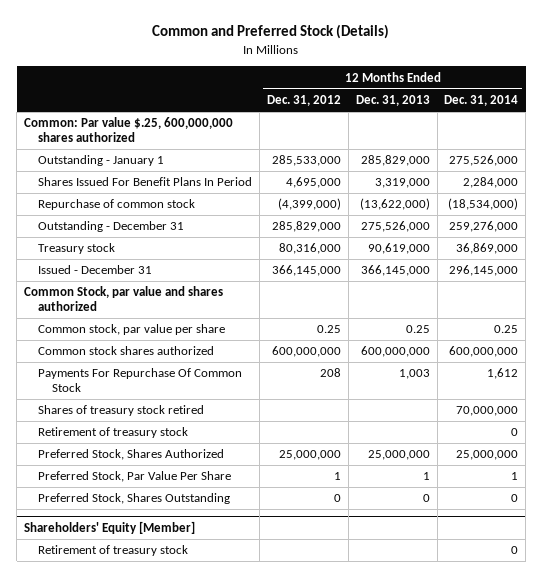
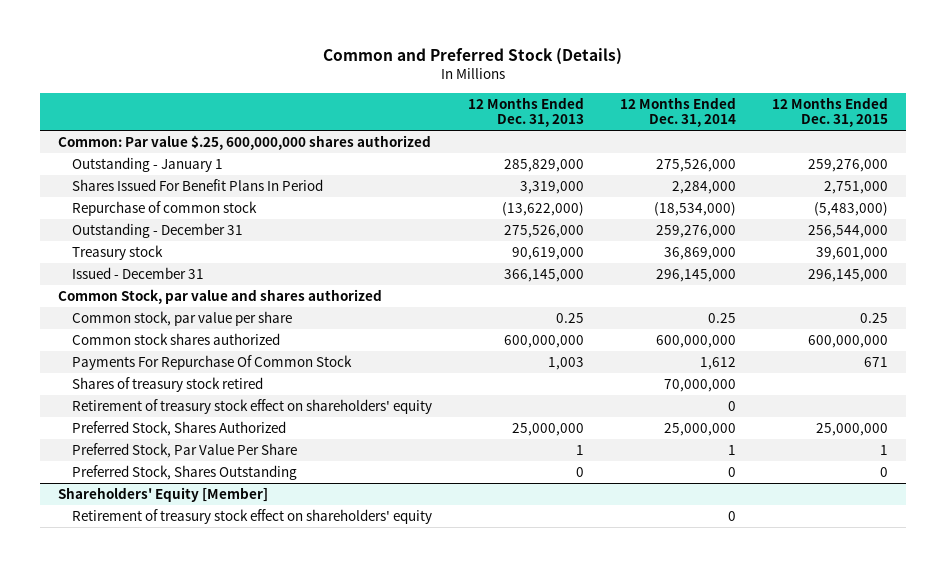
[266,95,341,107] Dec. 31, 2012 -> none
none -> [771,96,888,128] 12 Months Ended Dec. 31, 2015
[38,427,189,439] Retirement of treasury stock -> [72,398,433,414] Retirement of treasury stock effect on shareholders' equity
[38,545,189,557] Retirement of treasury stock -> [72,508,433,524] Retirement of treasury stock effect on shareholders' equity

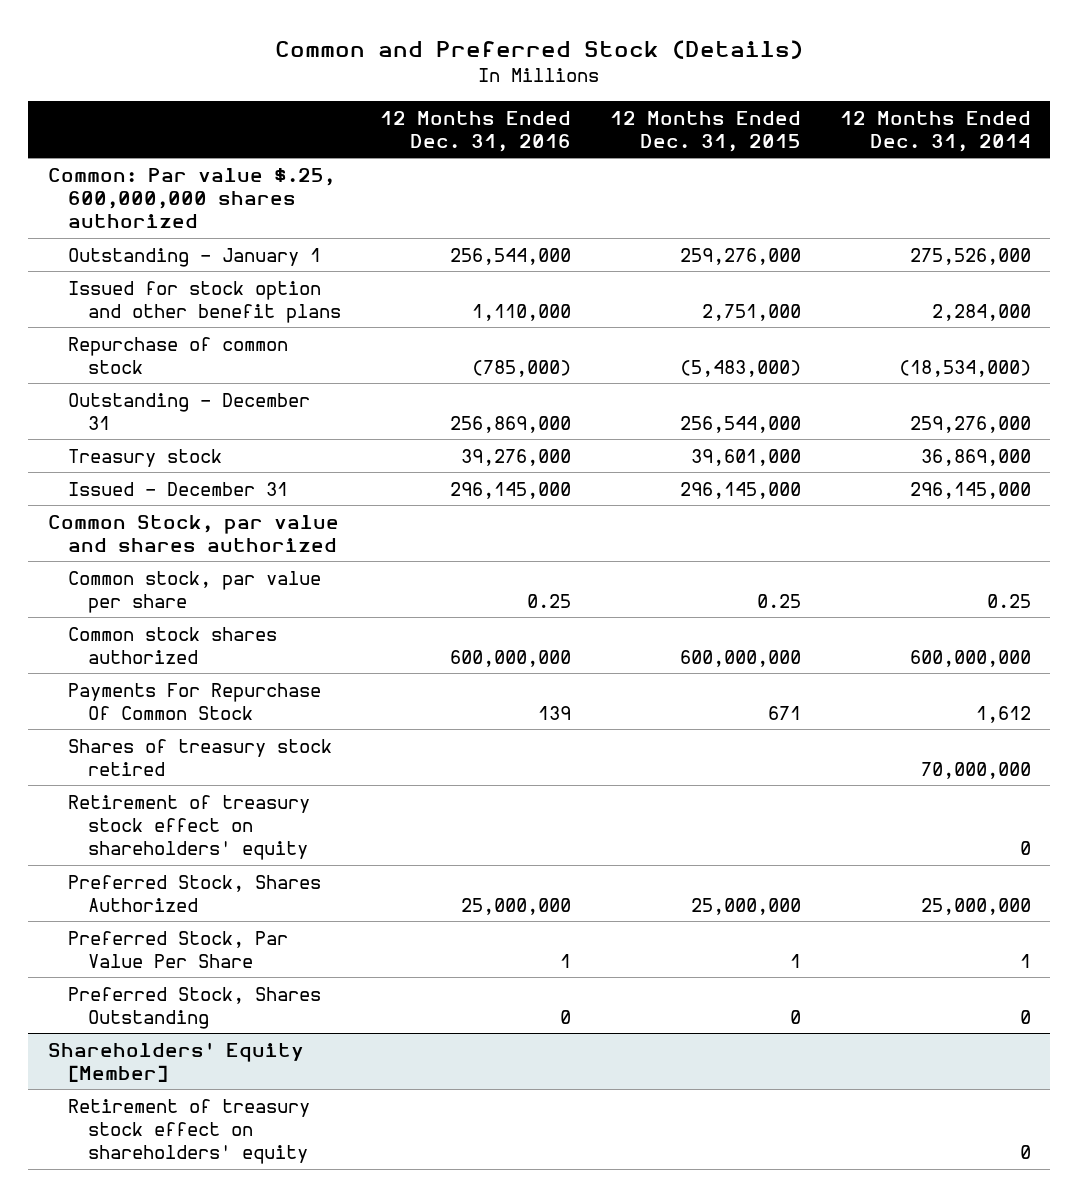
[467,96,584,128] 12 Months Ended Dec. 31, 2013 -> none
none -> [379,110,571,152] 12 Months Ended Dec. 31, 2016
[72,178,324,191] Shares Issued For Benefit Plans In Period -> [67,280,341,323] Issued for stock option and other benefit plans

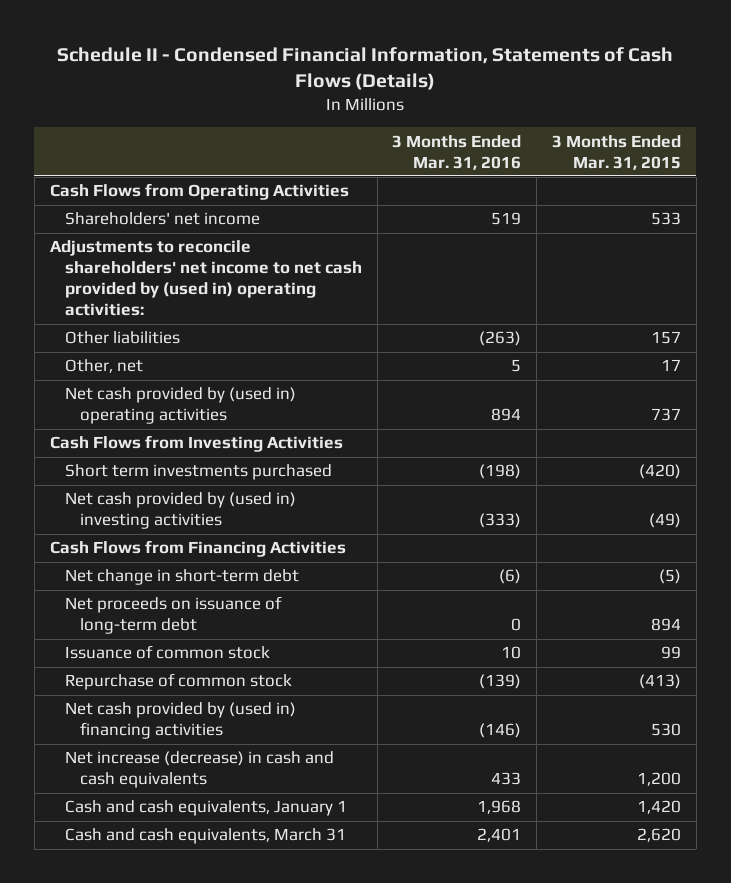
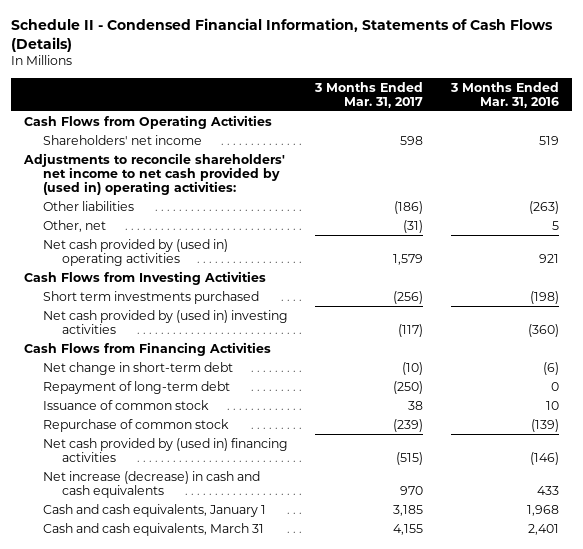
[552,134,682,170] 3 Months Ended Mar. 31, 2015 -> none
none -> [314,81,424,108] 3 Months Ended Mar. 31, 2017
[491,408,522,422] 894 -> [538,254,559,264] 921
[479,513,522,529] (333) -> [527,324,559,338] (360)
[64,596,282,635] Net proceeds on issuance of long-term debt -> none
none -> [43,380,231,394] Repayment of long-term debt

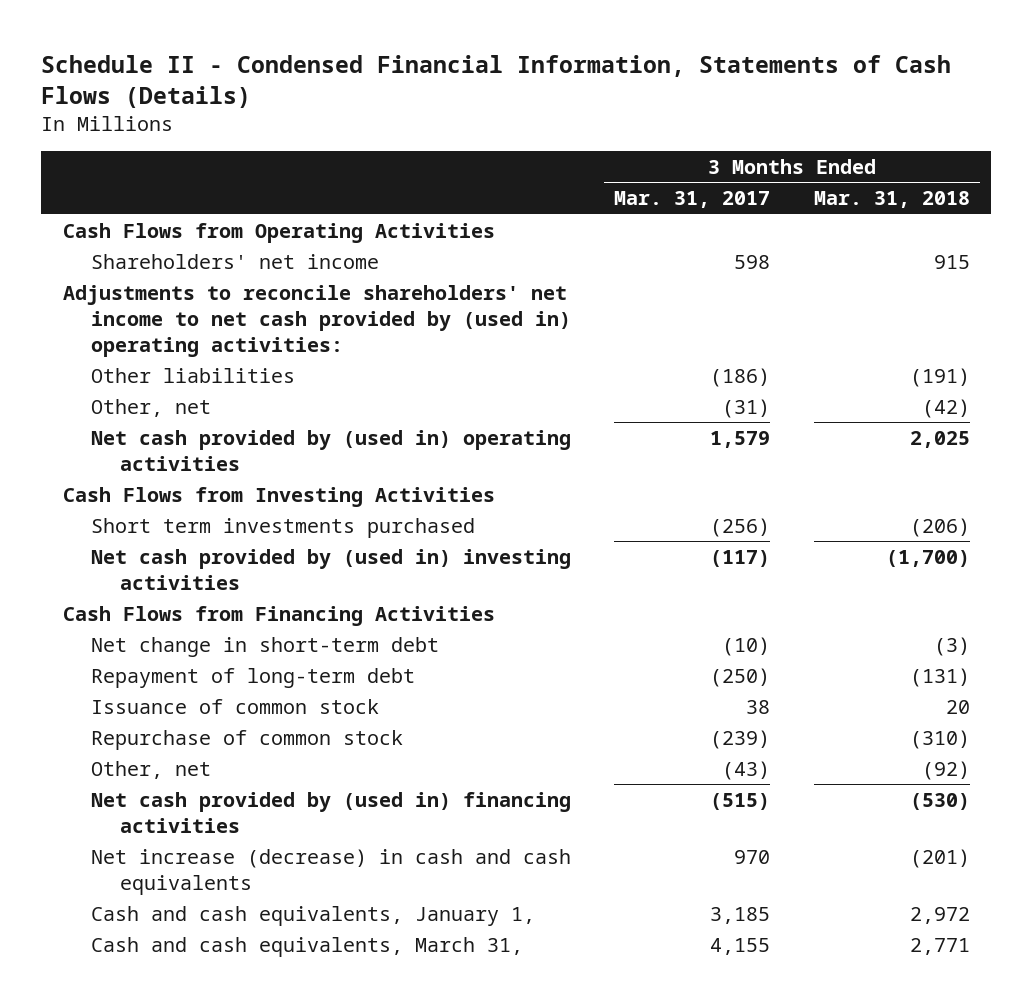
[449,81,559,108] 3 Months Ended Mar. 31, 2016 -> none
none -> [813,191,970,209] Mar. 31, 2018
none -> [91,760,212,779] Other, net
[43,503,267,517] Cash and cash equivalents, January 1 -> [91,905,536,926] Cash and cash equivalents, January 1,
[43,522,265,536] Cash and cash equivalents, March 31 -> [91,936,524,957] Cash and cash equivalents, March 31,

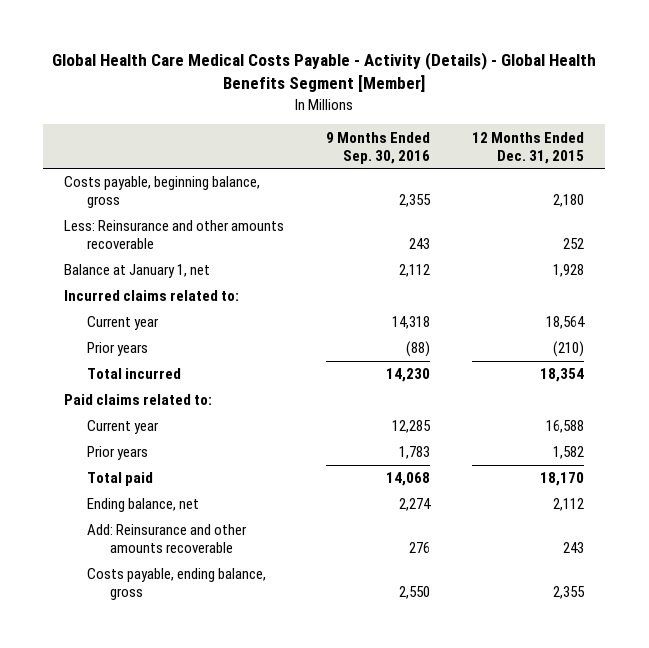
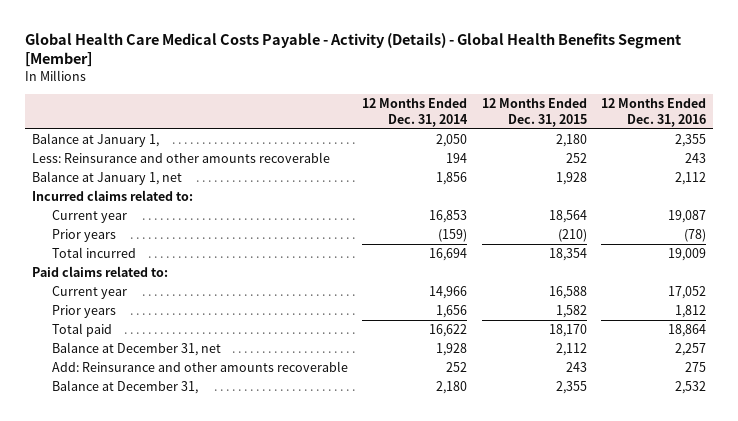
[326,131,431,164] 9 Months Ended Sep. 30, 2016 -> none
none -> [362,98,469,127] 12 Months Ended Dec. 31, 2014
none -> [601,98,707,127] 12 Months Ended Dec. 31, 2016
[64,176,261,209] Costs payable, beginning balance, gross -> [32,133,160,148] Balance at January 1,
[87,498,200,513] Ending balance, net -> [51,342,221,357] Balance at December 31, net
[87,568,267,601] Costs payable, ending balance, gross -> [51,380,198,395] Balance at December 31,

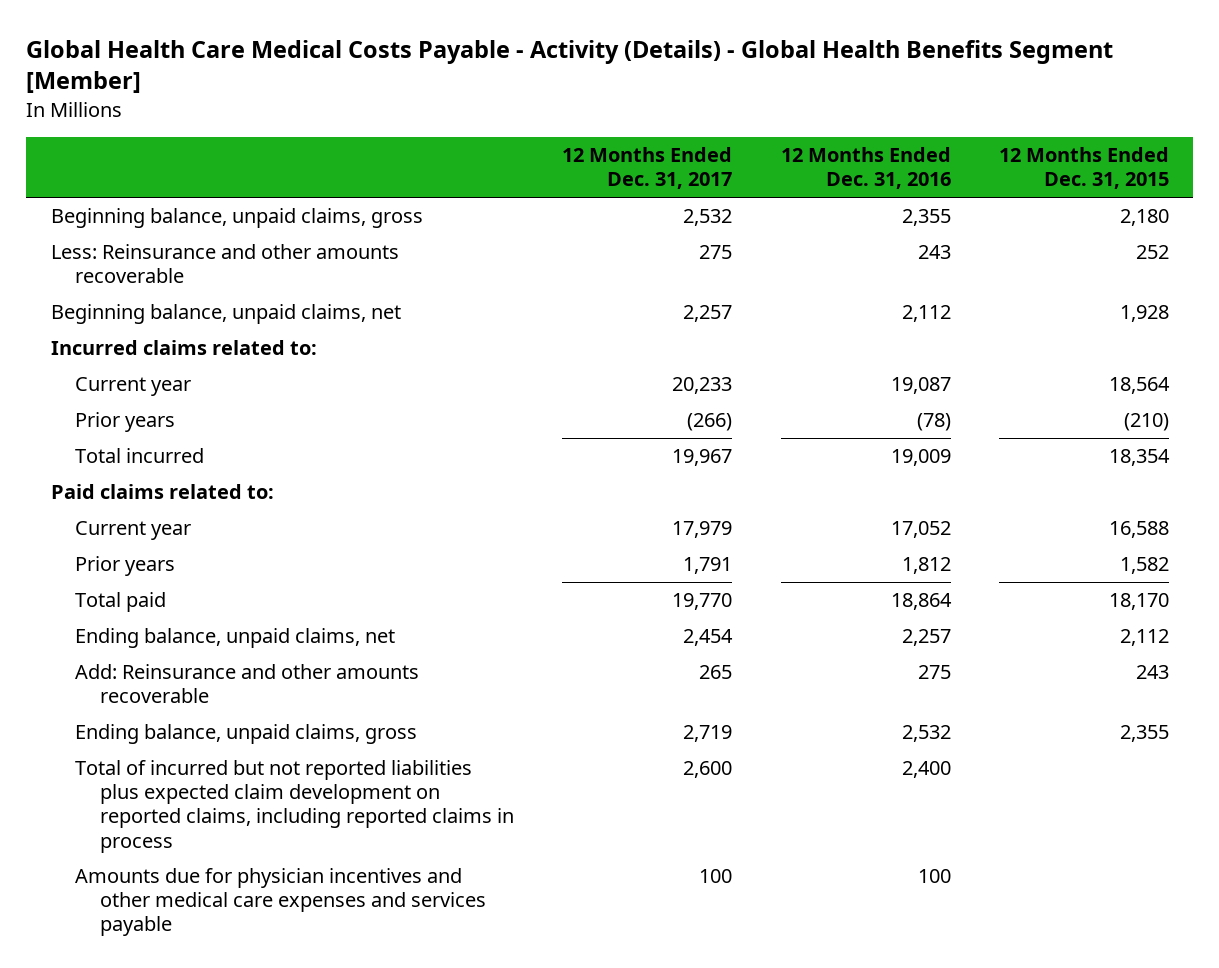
[362,98,469,127] 12 Months Ended Dec. 31, 2014 -> none
none -> [562,147,733,190] 12 Months Ended Dec. 31, 2017
[32,133,160,148] Balance at January 1, -> [50,208,423,229] Beginning balance, unpaid claims, gross
[32,171,183,186] Balance at January 1, net -> [50,304,401,325] Beginning balance, unpaid claims, net
[51,342,221,357] Balance at December 31, net -> [75,628,396,649] Ending balance, unpaid claims, net
[51,380,198,395] Balance at December 31, -> [75,724,418,745] Ending balance, unpaid claims, gross
none -> [75,760,514,853] Total of incurred but not reported liabilities plus expected claim development on reported claims, including reported claims in process
none -> [75,868,486,937] Amounts due for physician incentives and other medical care expenses and services payable

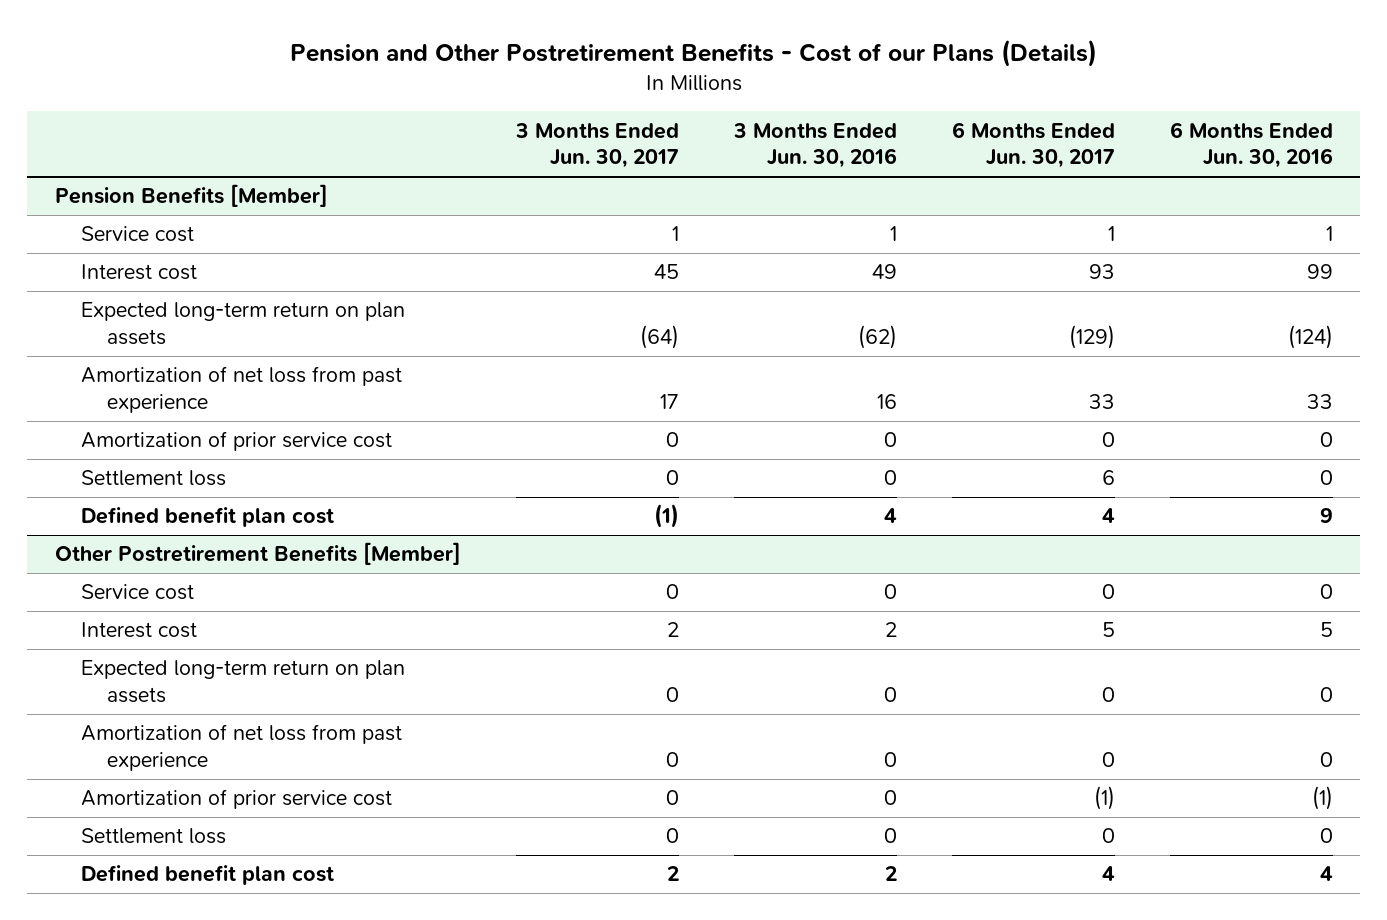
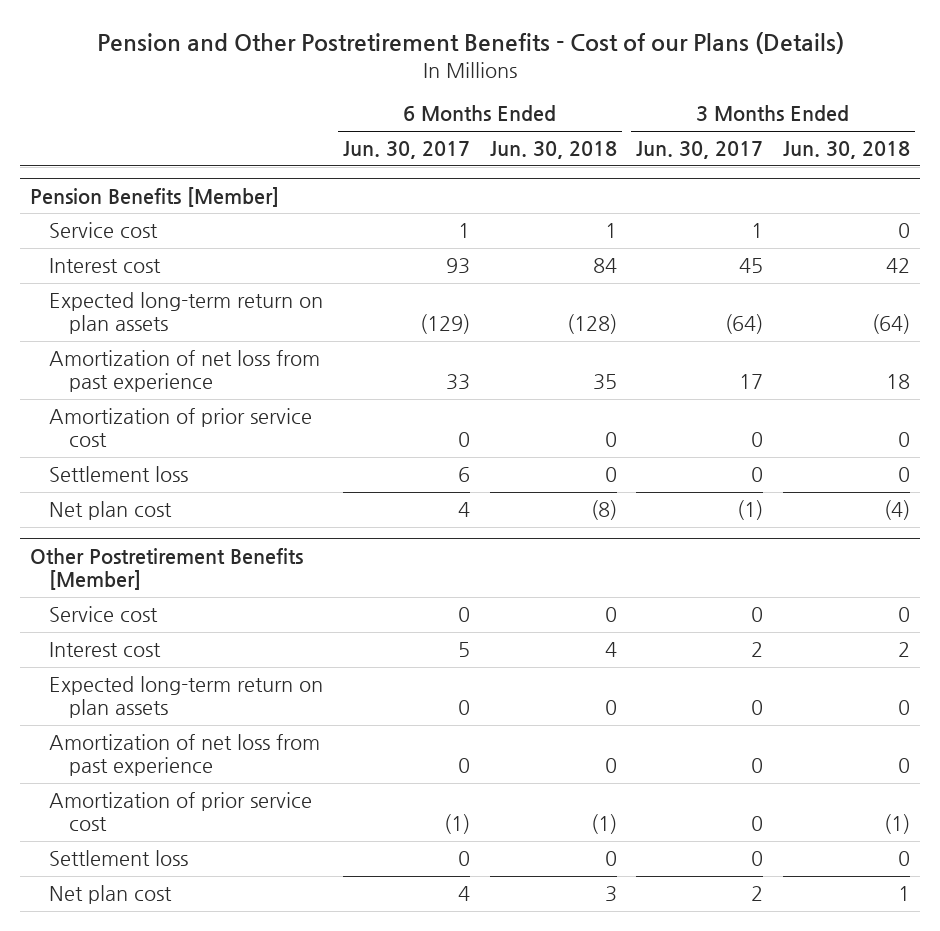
[732,122,897,169] 3 Months Ended Jun. 30, 2016 -> none
[1169,121,1333,169] 6 Months Ended Jun. 30, 2016 -> none
none -> [489,141,617,160] Jun. 30, 2018
none -> [783,141,911,160] Jun. 30, 2018
[80,507,334,528] Defined benefit plan cost -> [49,501,173,521] Net plan cost
[80,865,334,886] Defined benefit plan cost -> [49,885,173,905] Net plan cost

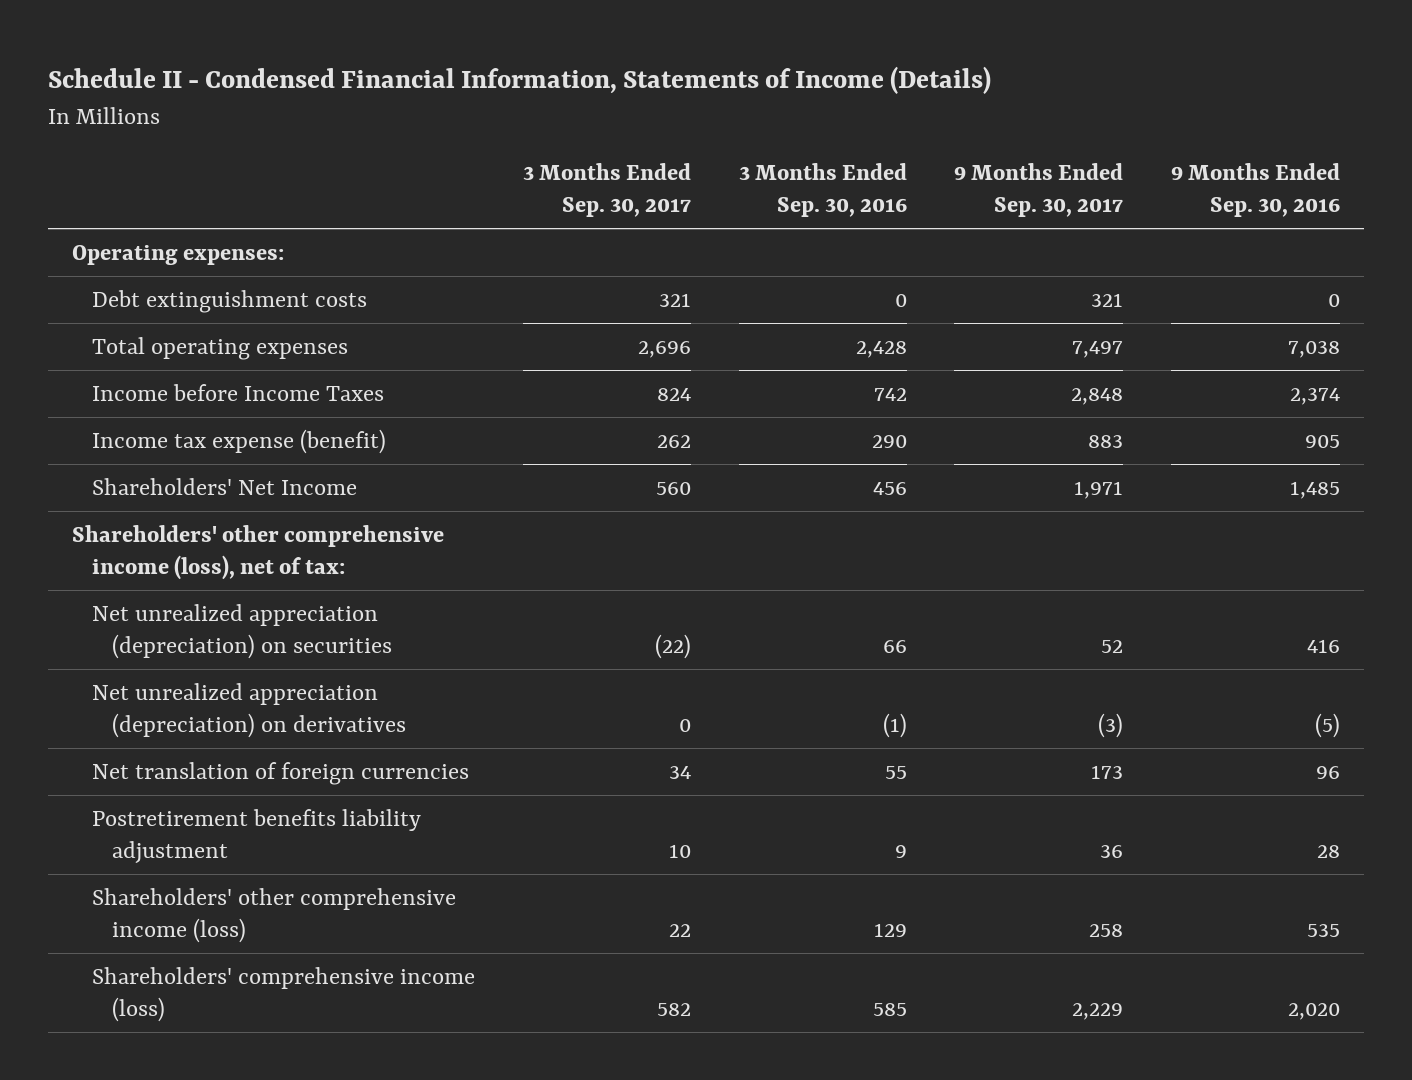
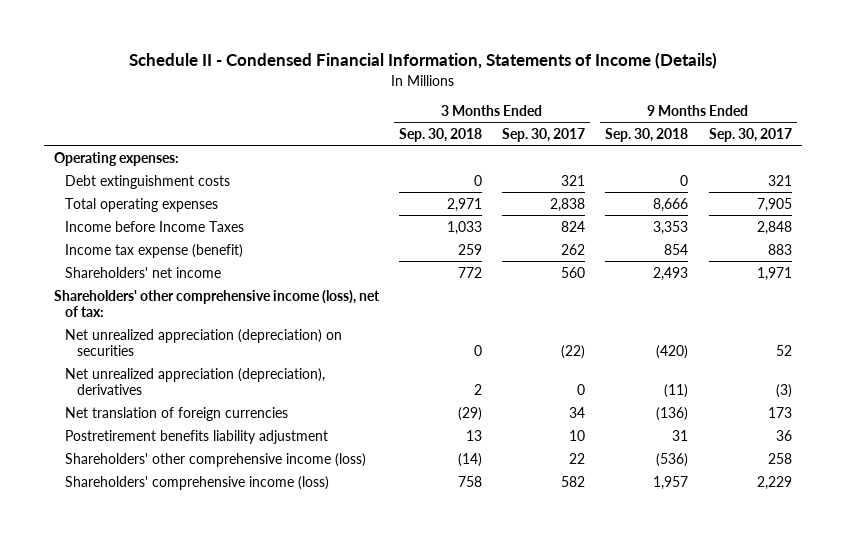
[738,163,907,218] 3 Months Ended Sep. 30, 2016 -> none
[1171,163,1341,218] 9 Months Ended Sep. 30, 2016 -> none
none -> [399,128,483,143] Sep. 30, 2018
none -> [605,128,689,143] Sep. 30, 2018
[637,340,691,358] 2,696 -> [550,197,586,212] 2,838
[1072,340,1124,358] 7,497 -> [756,197,792,212] 7,905
[91,477,357,495] Shareholders' Net Income -> [65,266,222,278] Shareholders' net income
[91,682,406,738] Net unrealized appreciation (depreciation) on derivatives -> [65,367,326,396] Net unrealized appreciation (depreciation), derivatives

